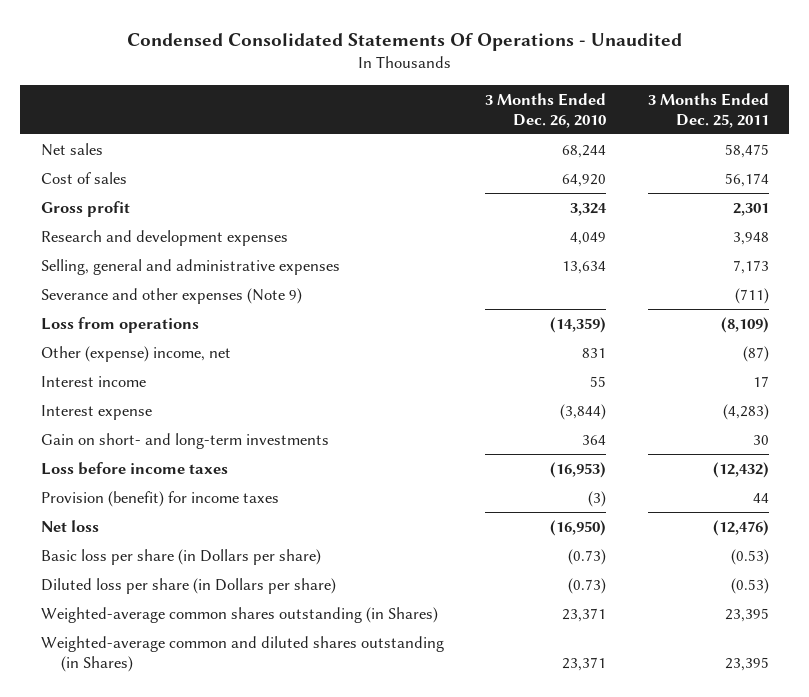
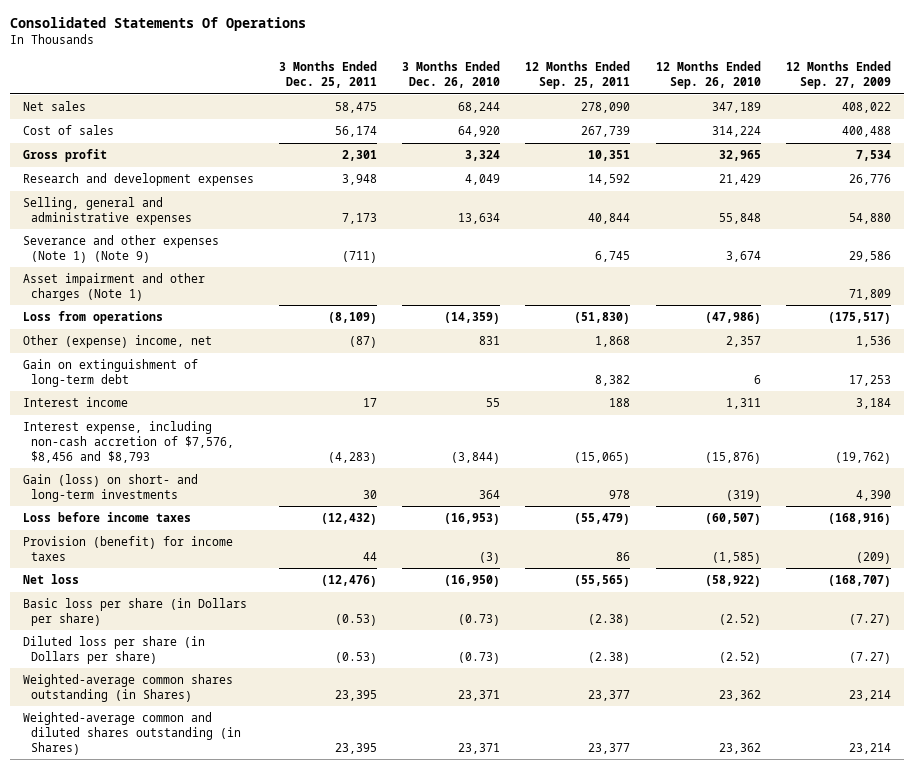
[126,32,682,51] Condensed Consolidated Statements Of Operations - Unaudited -> [9,17,306,32] Consolidated Statements Of Operations
none -> [525,61,631,90] 12 Months Ended Sep. 25, 2011
none -> [655,61,761,90] 12 Months Ended Sep. 26, 2010
none -> [785,61,891,90] 12 Months Ended Sep. 27, 2009
[40,287,302,304] Severance and other expenses (Note 9) -> [22,234,219,263] Severance and other expenses (Note 1) (Note 9)
none -> [22,272,205,301] Asset impairment and other charges (Note 1)
none -> [22,358,198,387] Gain on extinguishment of long-term debt
[40,404,152,420] Interest expense -> [22,420,234,463] Interest expense, including non-cash accretion of $7,576, $8,456 and $8,793
[40,432,329,449] Gain on short- and long-term investments -> [22,473,198,502] Gain (loss) on short- and long-term investments

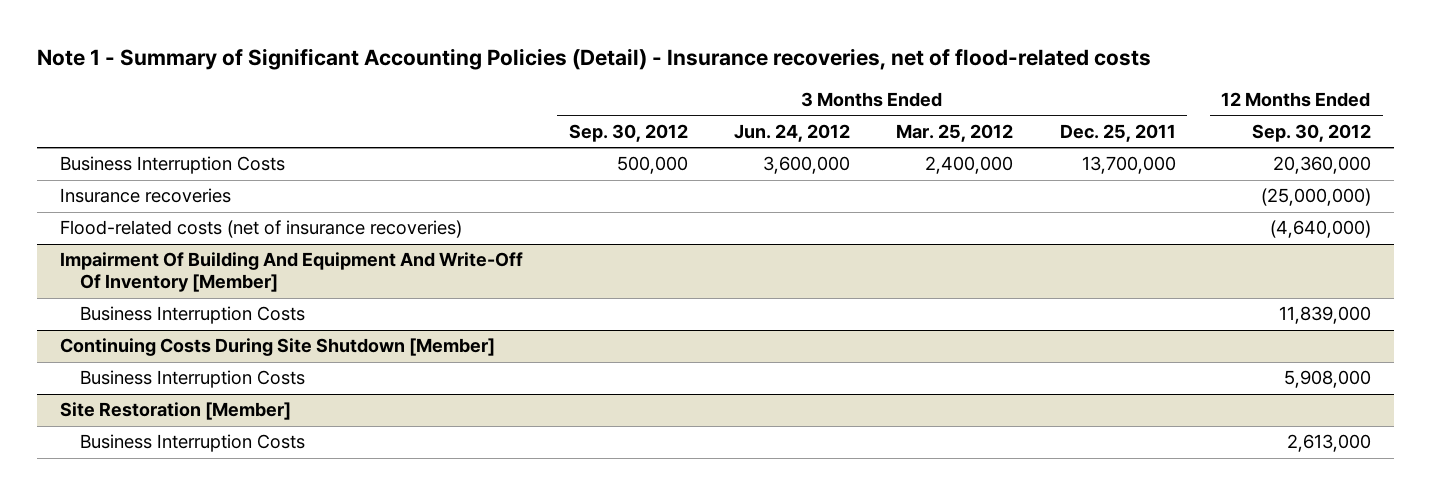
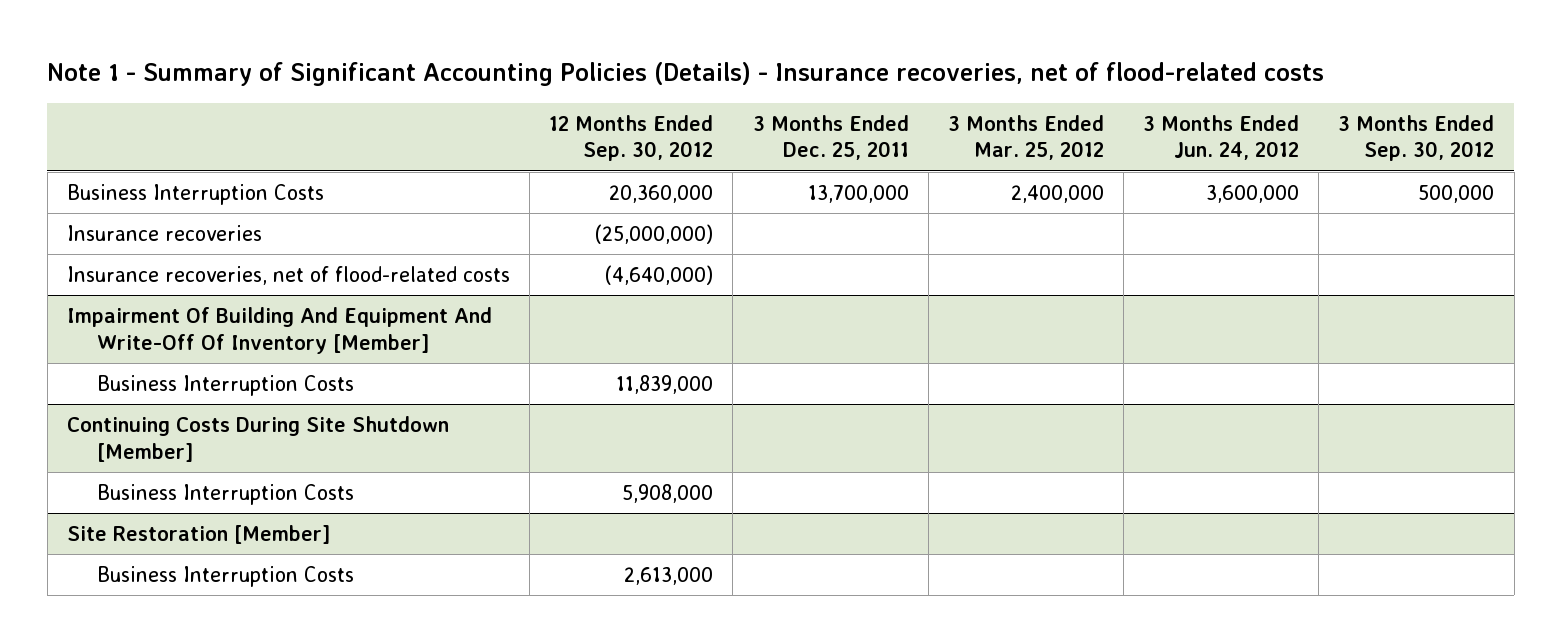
[36,48,1151,71] Note 1 - Summary of Significant Accounting Policies (Detail) - Insurance recoveries, net of flood-related costs -> [47,62,1325,87] Note 1 - Summary of Significant Accounting Policies (Details) - Insurance recoveries, net of flood-related costs
[59,220,462,239] Flood-related costs (net of insurance recoveries) -> [66,265,510,285] Insurance recoveries, net of flood-related costs

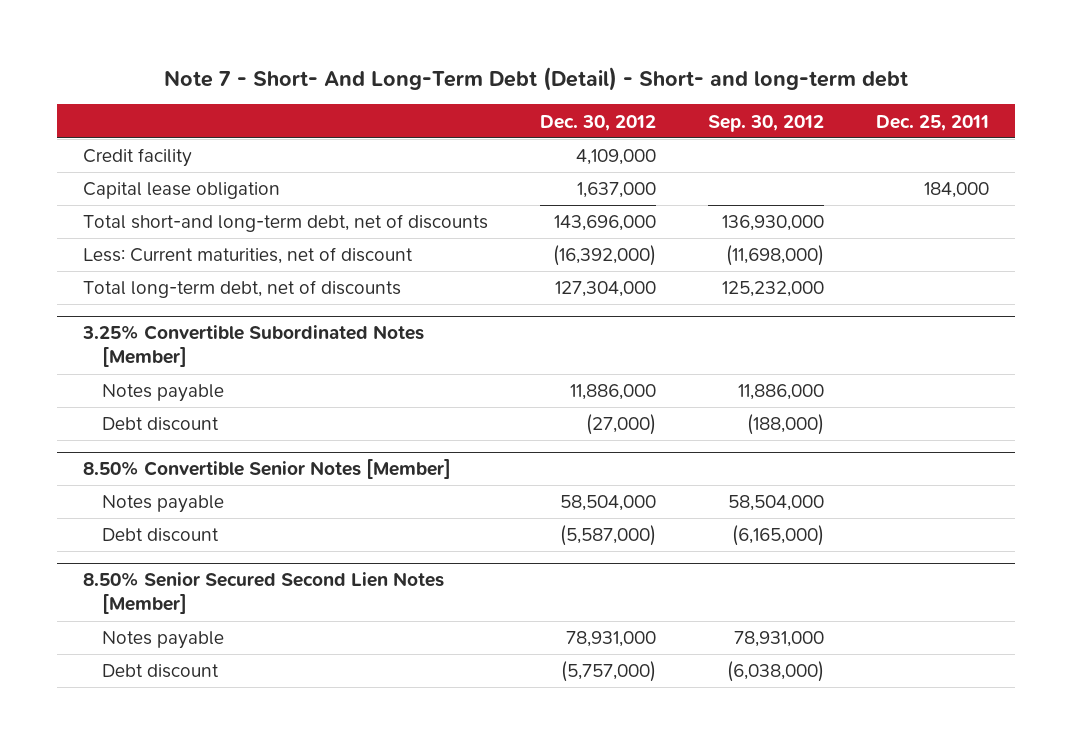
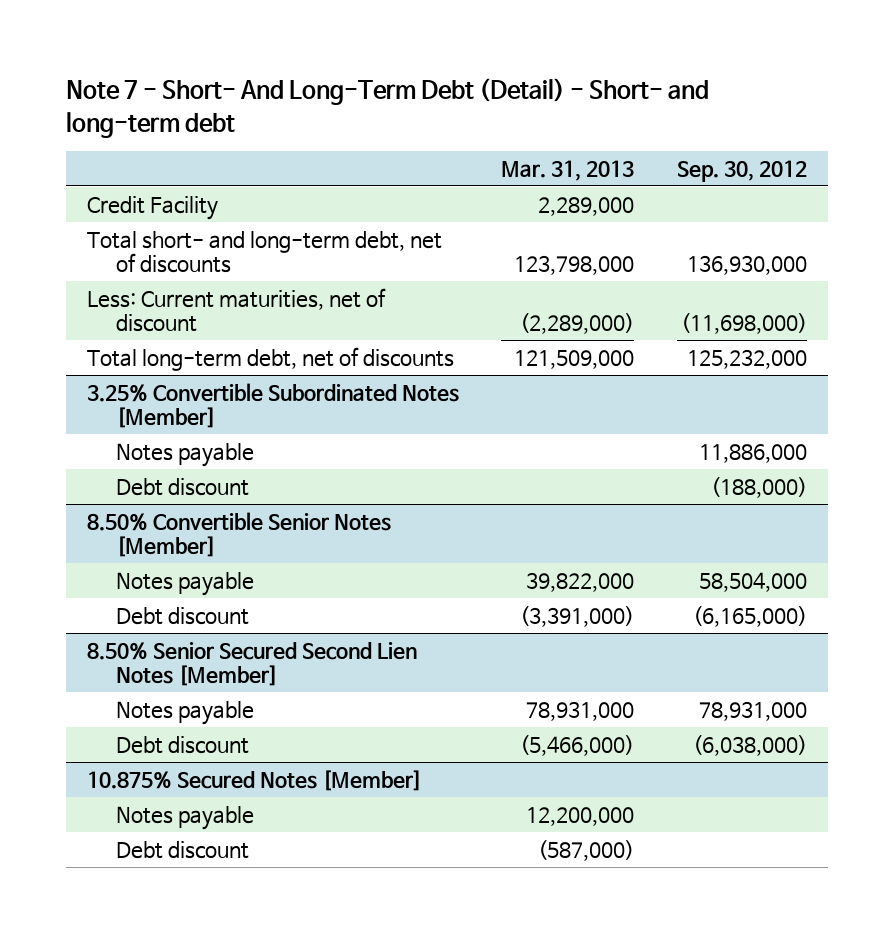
[539,114,656,131] Dec. 30, 2012 -> none
[875,114,989,131] Dec. 25, 2011 -> none
none -> [501,160,635,182] Mar. 31, 2013
[82,182,280,200] Capital lease obligation -> none
[82,148,192,168] Credit facility -> [87,195,219,220] Credit Facility
[82,214,488,233] Total short-and long-term debt, net of discounts -> [87,230,443,273] Total short- and long-term debt, net of discounts
none -> [87,769,423,791] 10.875% Secured Notes [Member]
none -> [115,805,254,830] Notes payable
none -> [115,840,249,859] Debt discount

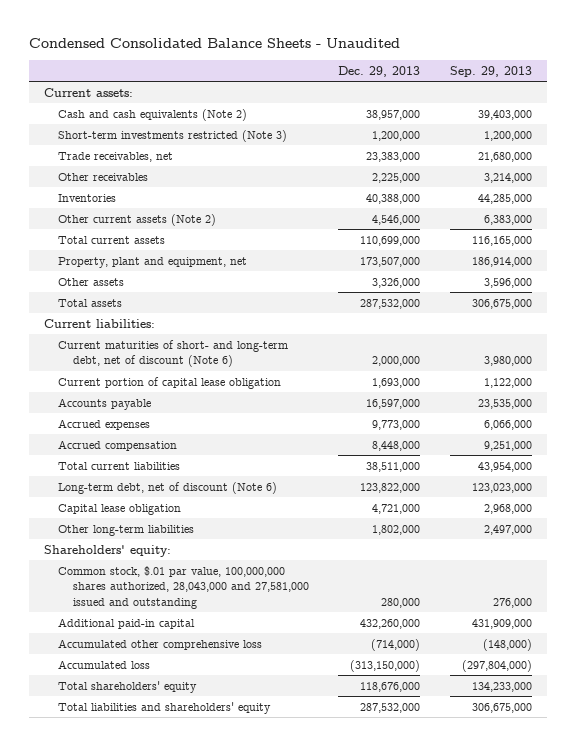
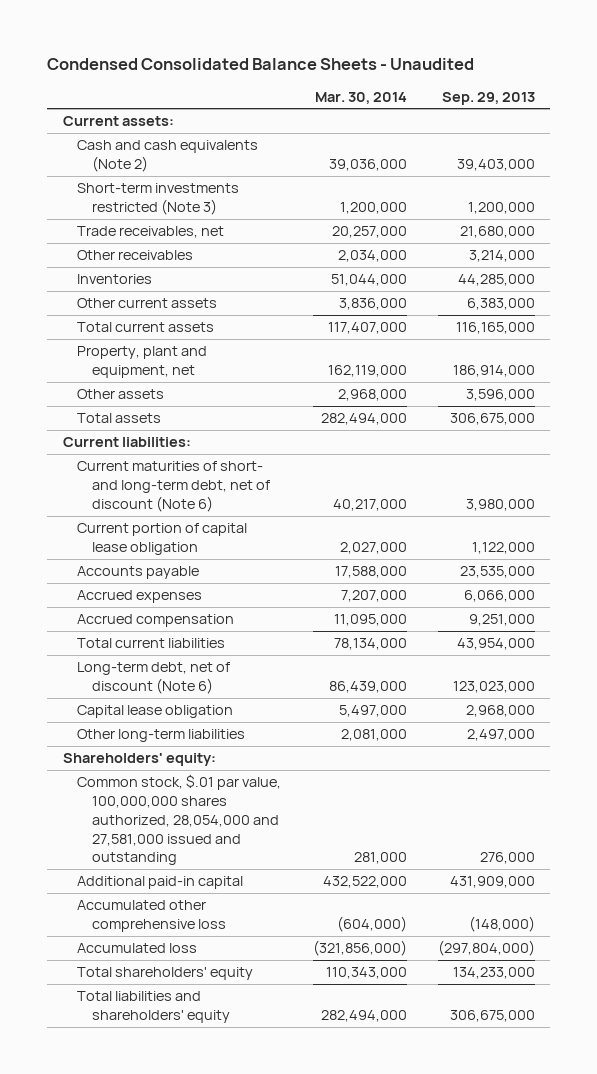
[338,65,421,77] Dec. 29, 2013 -> none
none -> [314,91,407,104] Mar. 30, 2014
[58,213,217,226] Other current assets (Note 2) -> [77,298,218,309] Other current assets
[58,565,309,609] Common stock, $.01 par value, 100,000,000 shares authorized, 28,043,000 and 27,581,000 issued and outstanding -> [77,774,282,866] Common stock, $.01 par value, 100,000,000 shares authorized, 28,054,000 and 27,581,000 issued and outstanding

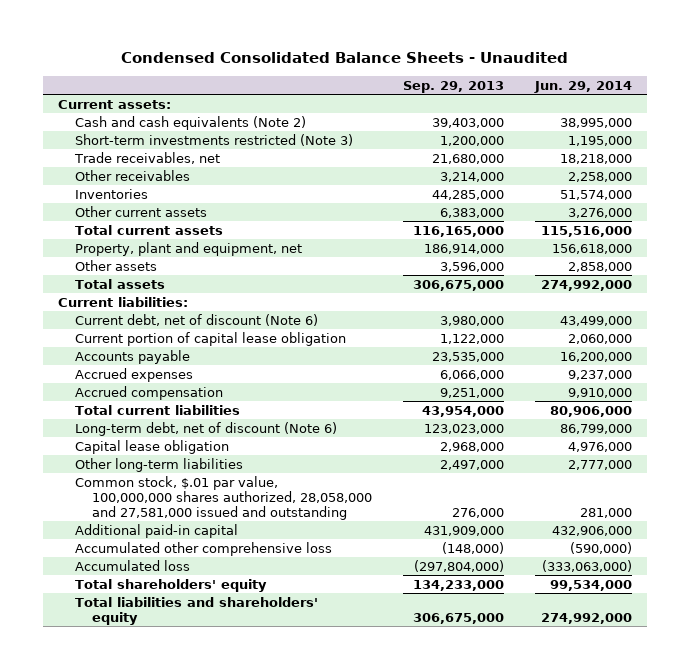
[314,91,407,104] Mar. 30, 2014 -> none
none -> [533,80,632,93] Jun. 29, 2014
[77,461,271,512] Current maturities of short- and long-term debt, net of discount (Note 6) -> [75,313,319,326] Current debt, net of discount (Note 6)
[62,753,216,767] Shareholders' equity: -> none
[77,774,282,866] Common stock, $.01 par value, 100,000,000 shares authorized, 28,054,000 and 27,581,000 issued and outstanding -> [75,475,373,520] Common stock, $.01 par value, 100,000,000 shares authorized, 28,058,000 and 27,581,000 issued and outstanding

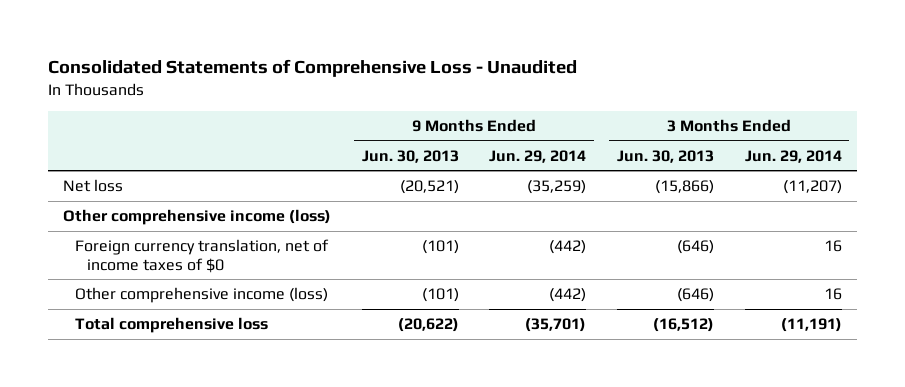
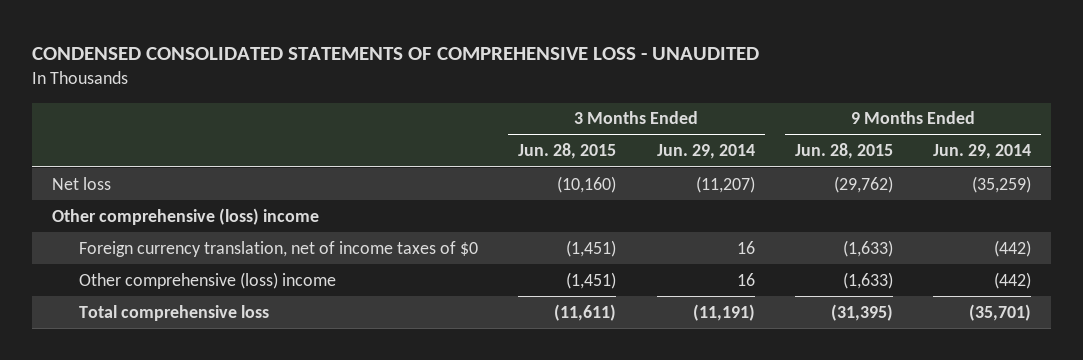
[47,58,577,77] Consolidated Statements of Comprehensive Loss - Unaudited -> [31,47,759,61] CONDENSED CONSOLIDATED STATEMENTS OF COMPREHENSIVE LOSS - UNAUDITED
[361,149,459,163] Jun. 30, 2013 -> none
[616,149,714,163] Jun. 30, 2013 -> none
none -> [518,143,617,160] Jun. 28, 2015
none -> [794,143,893,160] Jun. 28, 2015
[63,209,332,226] Other comprehensive income (loss) -> [52,207,320,225] Other comprehensive (loss) income
[74,287,328,304] Other comprehensive income (loss) -> [78,271,336,289] Other comprehensive (loss) income

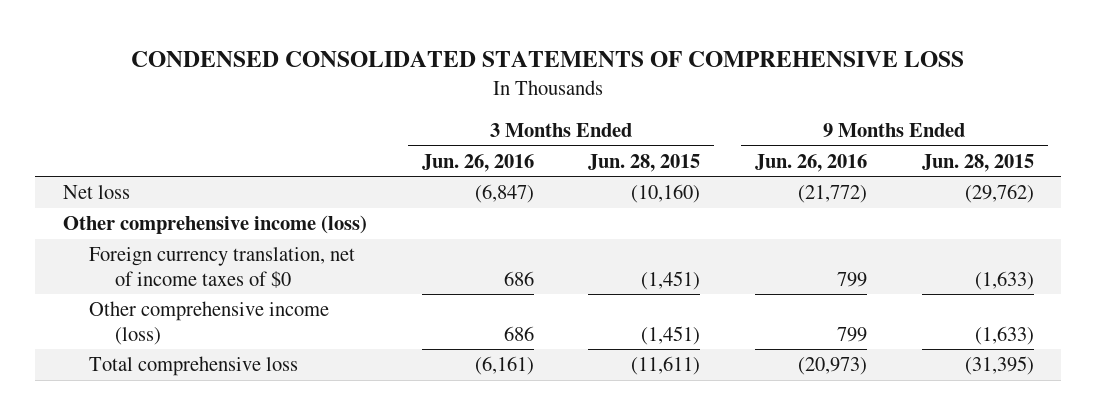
[31,47,759,61] CONDENSED CONSOLIDATED STATEMENTS OF COMPREHENSIVE LOSS - UNAUDITED -> [131,51,965,68] CONDENSED CONSOLIDATED STATEMENTS OF COMPREHENSIVE LOSS
[656,144,755,160] Jun. 29, 2014 -> none
[933,144,1032,160] Jun. 29, 2014 -> none
none -> [421,153,534,172] Jun. 26, 2016
none -> [755,153,868,172] Jun. 26, 2016
[52,207,320,225] Other comprehensive (loss) income -> [62,214,367,234] Other comprehensive income (loss)
[78,271,336,289] Other comprehensive (loss) income -> [88,300,329,345] Other comprehensive income (loss)

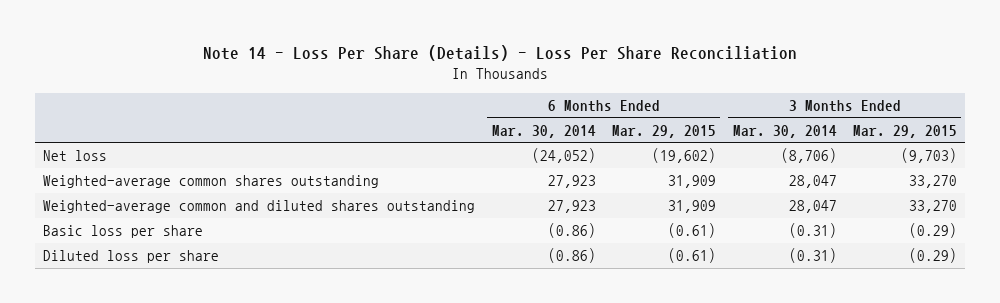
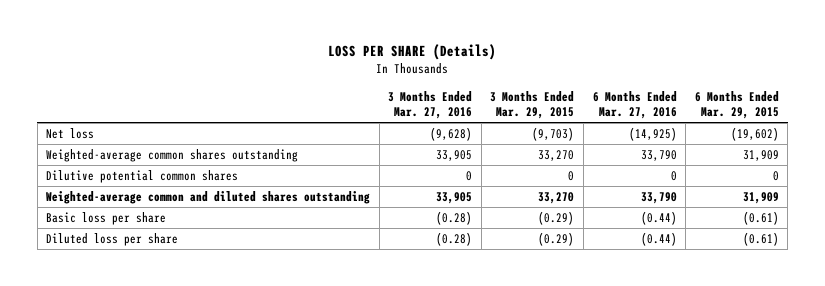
[203,45,798,62] Note 14 - Loss Per Share (Details) - Loss Per Share Reconciliation -> [328,44,497,61] LOSS PER SHARE (Details)
[491,124,596,138] Mar. 30, 2014 -> none
[732,124,837,138] Mar. 30, 2014 -> none
none -> [388,90,473,120] 3 Months Ended Mar. 27, 2016
none -> [592,90,677,120] 6 Months Ended Mar. 27, 2016
none -> [46,170,239,184] Dilutive potential common shares

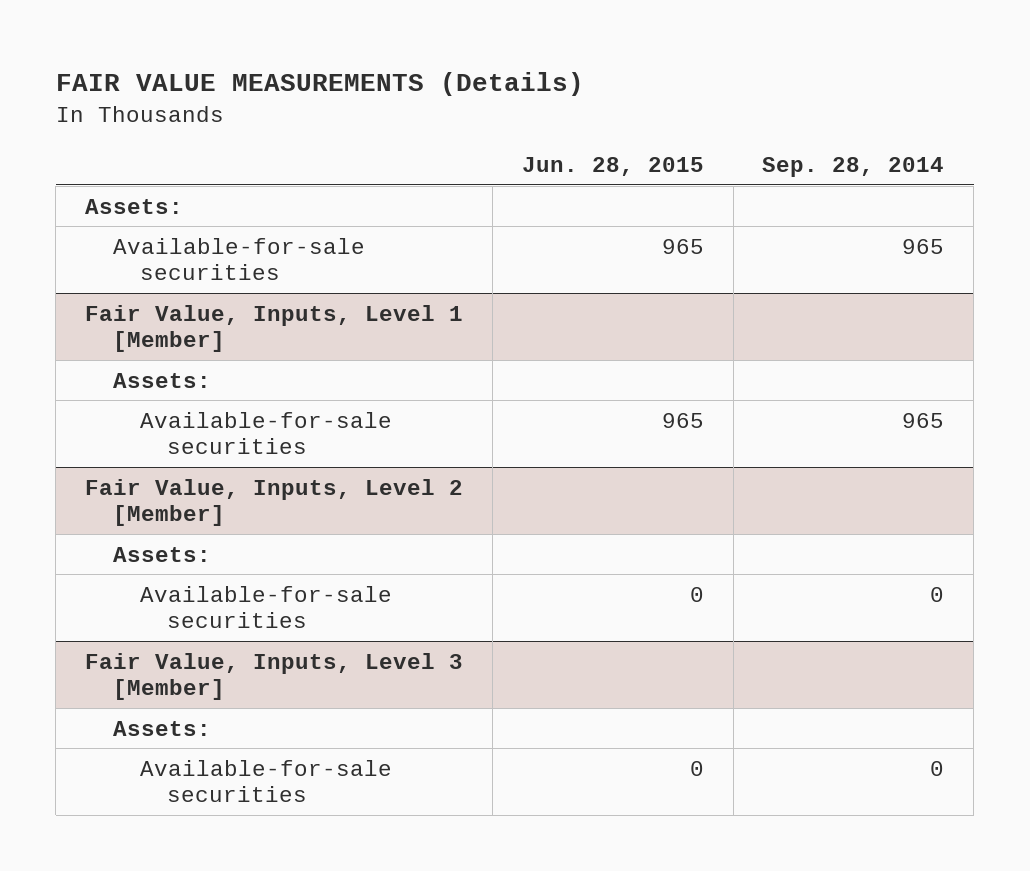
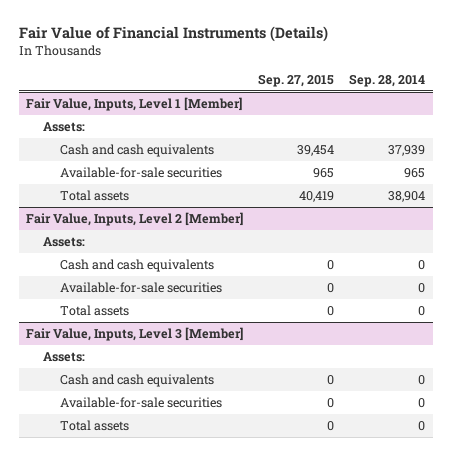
[55,72,584,97] FAIR VALUE MEASUREMENTS (Details) -> [18,26,328,43] Fair Value of Financial Instruments (Details)
[521,157,704,177] Jun. 28, 2015 -> none
none -> [258,73,335,87] Sep. 27, 2015
[85,198,184,214] Assets: -> none
[112,237,365,281] Available-for-sale securities -> none
none -> [59,143,214,157] Cash and cash equivalents
none -> [59,189,129,201] Total assets
none -> [59,258,214,272] Cash and cash equivalents
none -> [59,304,129,316] Total assets
none -> [59,373,214,387] Cash and cash equivalents
none -> [59,419,129,431] Total assets

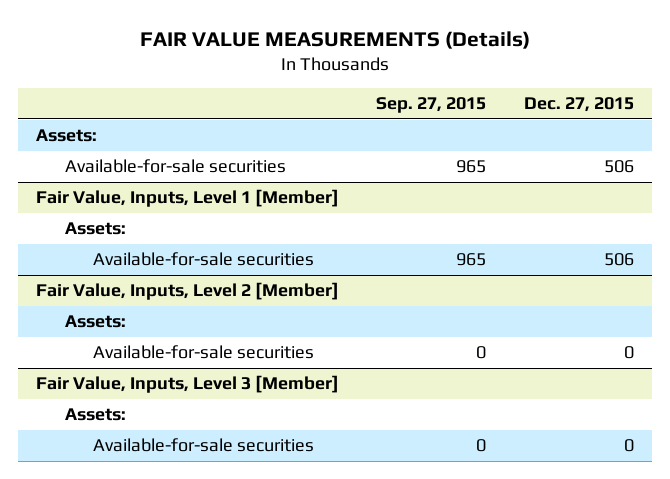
[18,26,328,43] Fair Value of Financial Instruments (Details) -> [139,30,530,49] FAIR VALUE MEASUREMENTS (Details)
[349,73,426,87] Sep. 28, 2014 -> none
none -> [523,97,634,113] Dec. 27, 2015
none -> [36,129,98,143] Assets:
none -> [64,159,286,174] Available-for-sale securities
[59,143,214,157] Cash and cash equivalents -> none
[59,189,129,201] Total assets -> none
[59,258,214,272] Cash and cash equivalents -> none
[59,304,129,316] Total assets -> none
[59,373,214,387] Cash and cash equivalents -> none
[59,419,129,431] Total assets -> none

